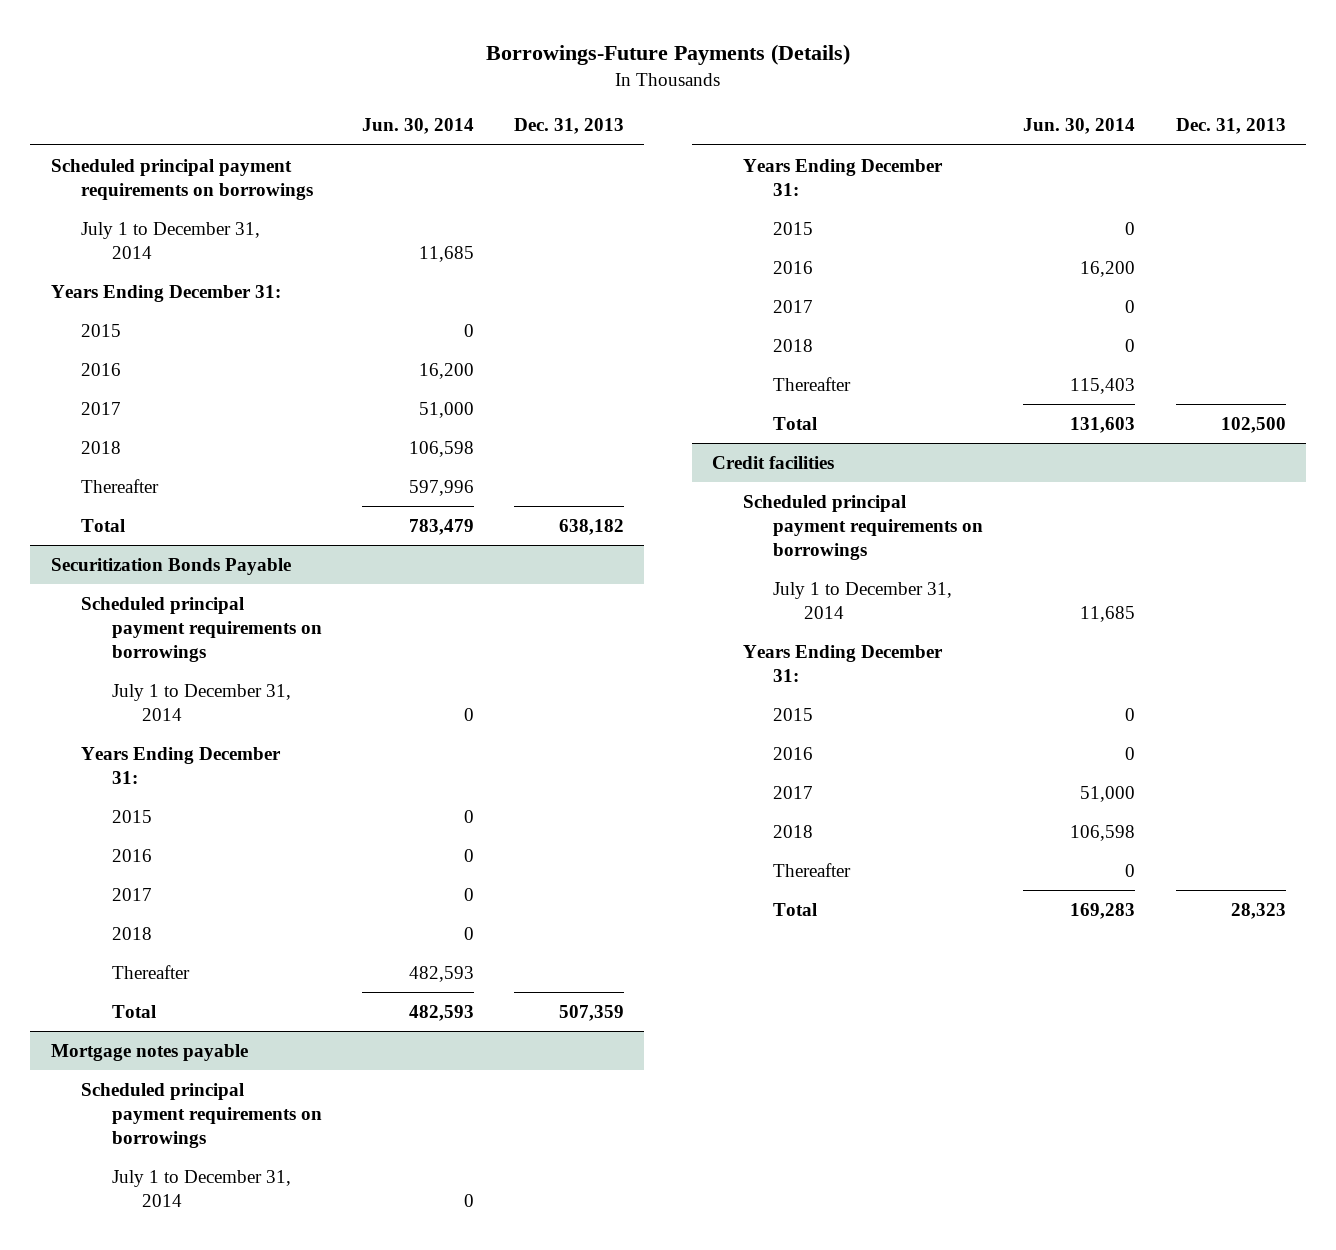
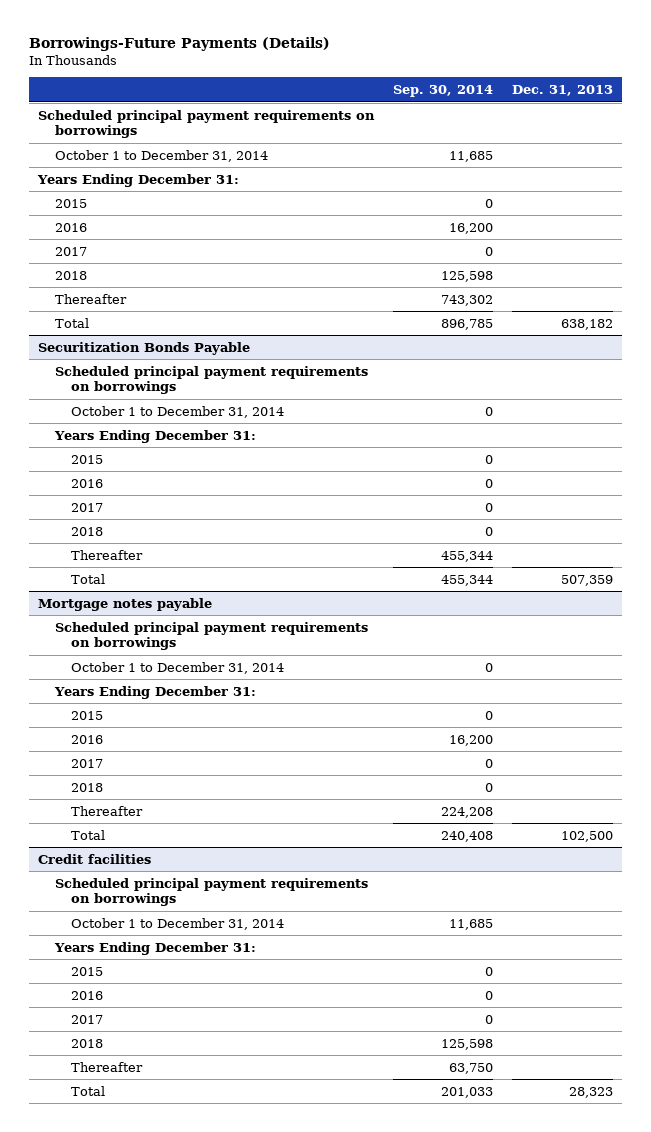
[361,118,474,135] Jun. 30, 2014 -> none
none -> [393,85,494,98] Sep. 30, 2014
[81,221,261,259] July 1 to December 31, 2014 -> [54,149,268,162] October 1 to December 31, 2014
[111,683,291,721] July 1 to December 31, 2014 -> [71,405,285,418] October 1 to December 31, 2014
[111,1169,291,1207] July 1 to December 31, 2014 -> [71,661,285,674] October 1 to December 31, 2014
[773,581,953,619] July 1 to December 31, 2014 -> [71,917,285,930] October 1 to December 31, 2014

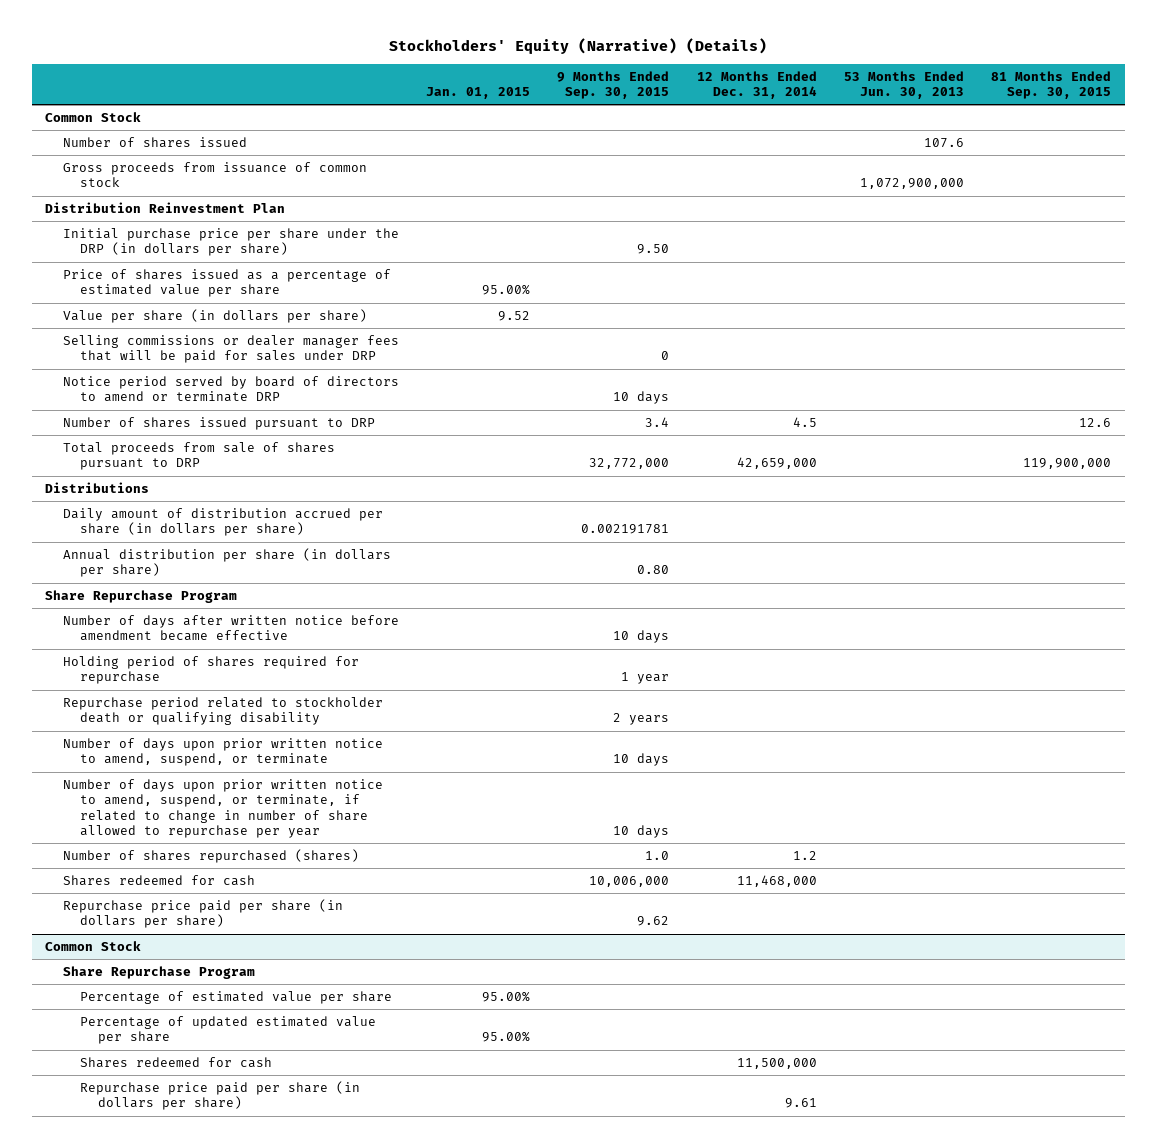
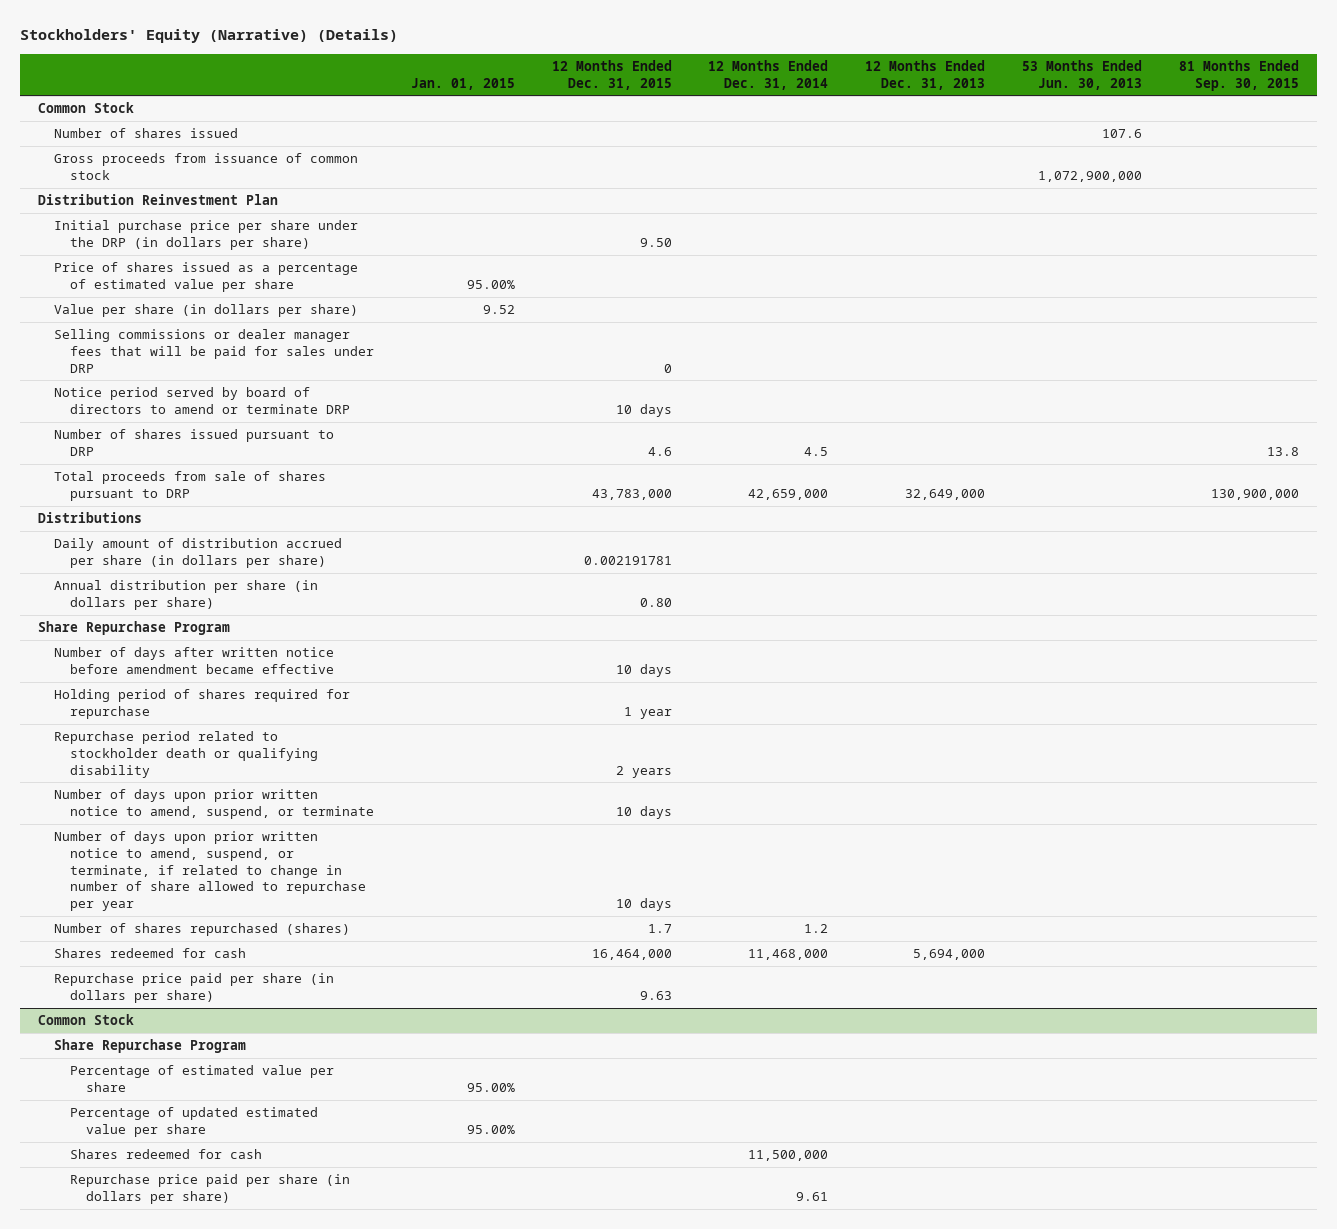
[557,70,670,100] 9 Months Ended Sep. 30, 2015 -> none
none -> [551,60,672,90] 12 Months Ended Dec. 31, 2015
none -> [865,60,986,90] 12 Months Ended Dec. 31, 2013
[1079,418,1112,428] 12.6 -> [1266,446,1299,456] 13.8
[1023,458,1112,470] 119,900,000 -> [1210,488,1299,500] 130,900,000

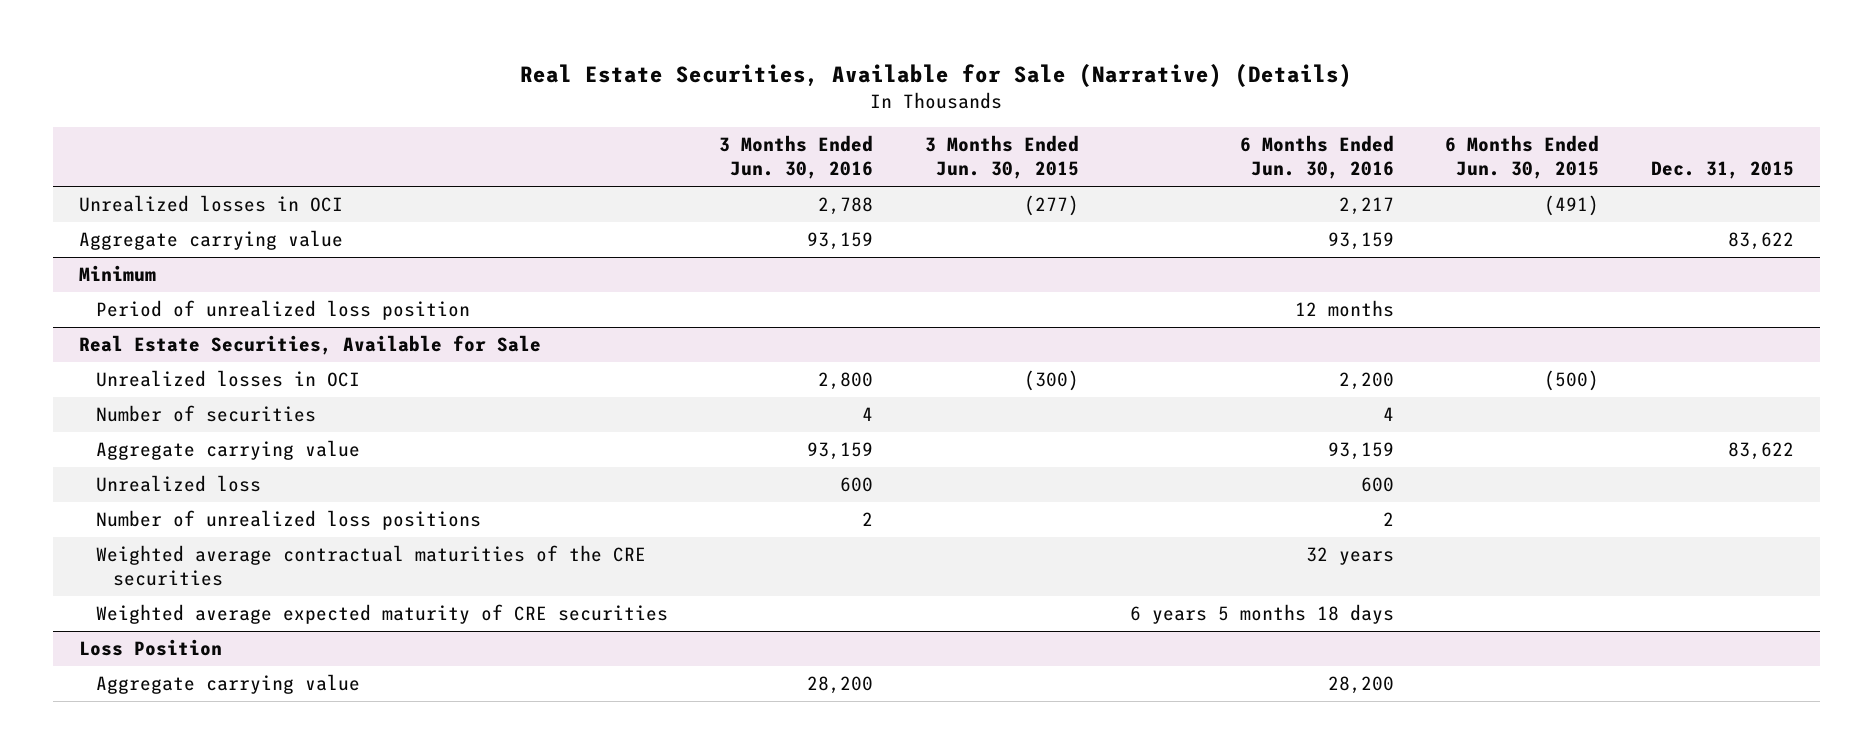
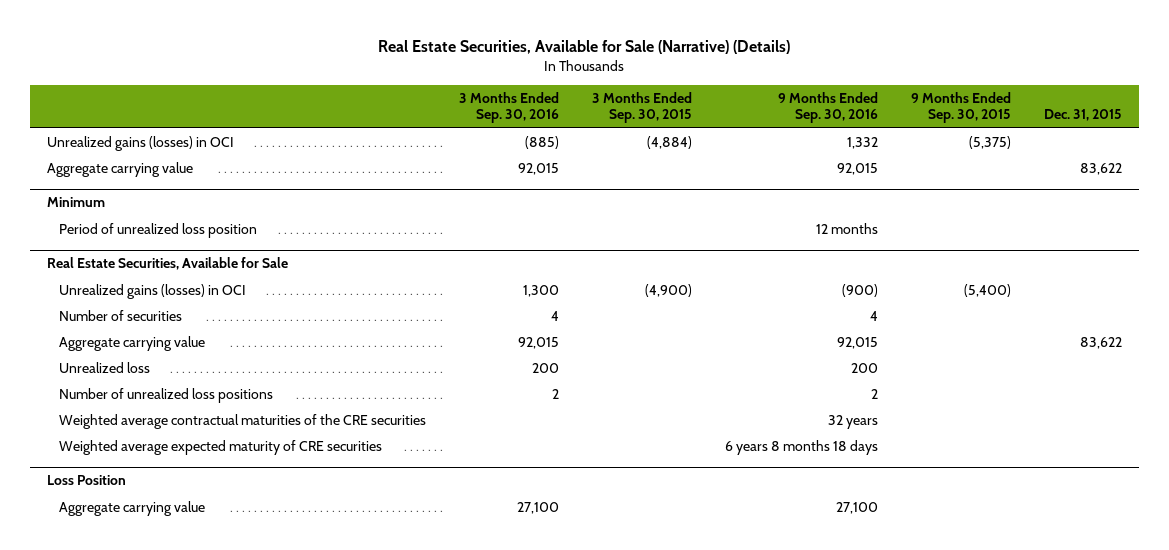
[719,135,874,180] 3 Months Ended Jun. 30, 2016 -> none
[924,135,1079,180] 3 Months Ended Jun. 30, 2015 -> none
[1240,135,1395,180] 6 Months Ended Jun. 30, 2016 -> none
[1445,135,1600,180] 6 Months Ended Jun. 30, 2015 -> none
none -> [459,91,560,124] 3 Months Ended Sep. 30, 2016
none -> [592,91,693,124] 3 Months Ended Sep. 30, 2015
none -> [778,91,879,124] 9 Months Ended Sep. 30, 2016
none -> [911,91,1012,124] 9 Months Ended Sep. 30, 2015
[78,195,343,213] Unrealized losses in OCI -> [46,135,234,151] Unrealized gains (losses) in OCI
[95,370,360,388] Unrealized losses in OCI -> [59,283,247,299] Unrealized gains (losses) in OCI

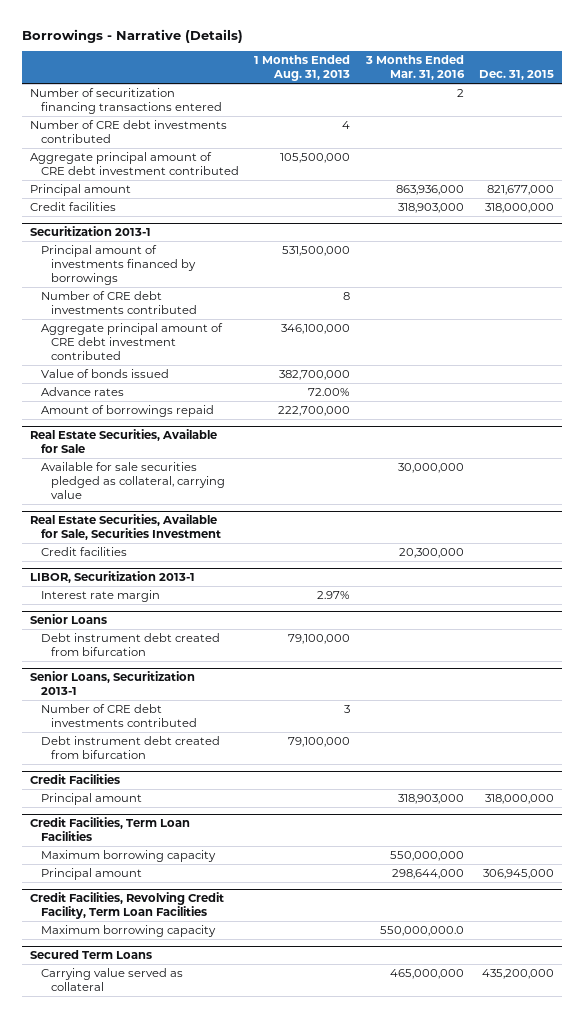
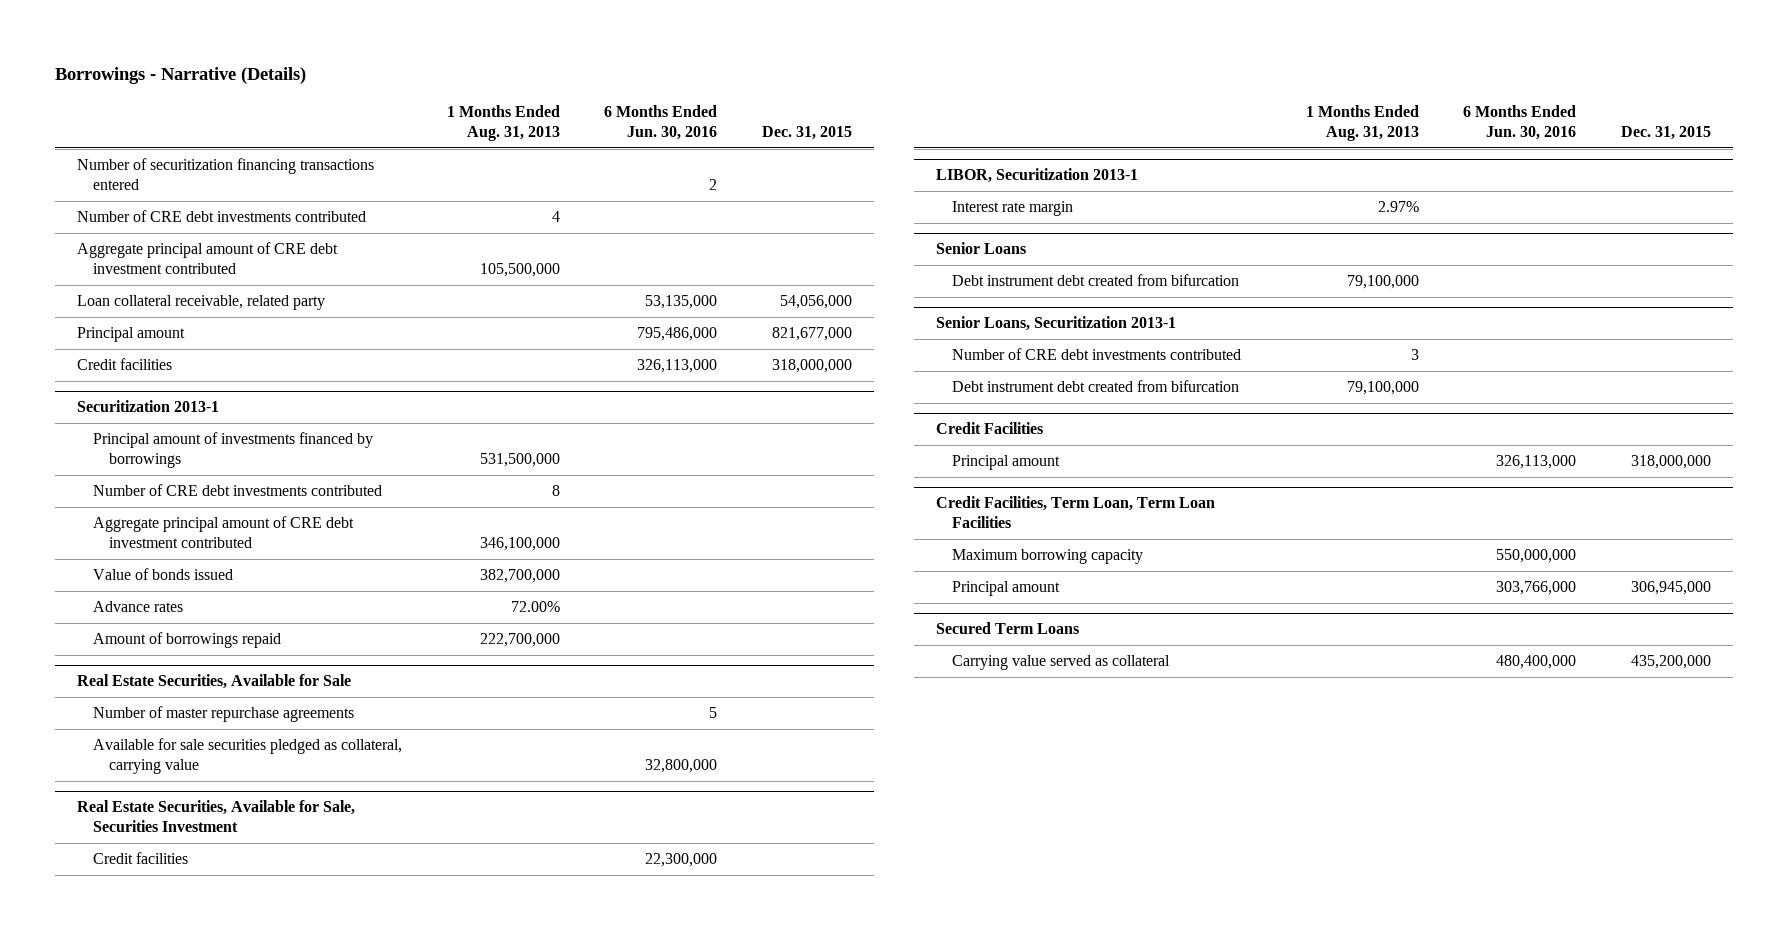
[364,55,465,81] 3 Months Ended Mar. 31, 2016 -> none
none -> [604,104,718,141] 6 Months Ended Jun. 30, 2016
none -> [76,295,325,311] Loan collateral receivable, related party
none -> [92,706,354,723] Number of master repurchase agreements
[29,816,190,841] Credit Facilities, Term Loan Facilities -> [936,496,1216,529] Credit Facilities, Term Loan, Term Loan Facilities
[29,891,224,919] Credit Facilities, Revolving Credit Facility, Term Loan Facilities -> none
[40,924,216,937] Maximum borrowing capacity -> none

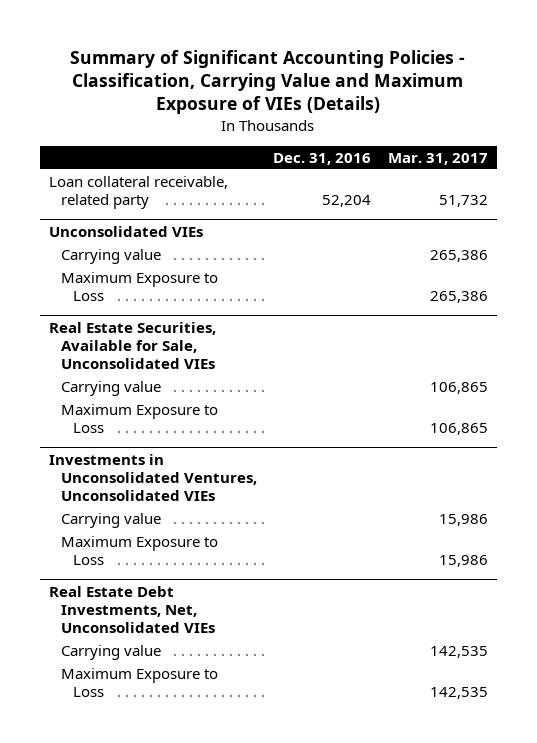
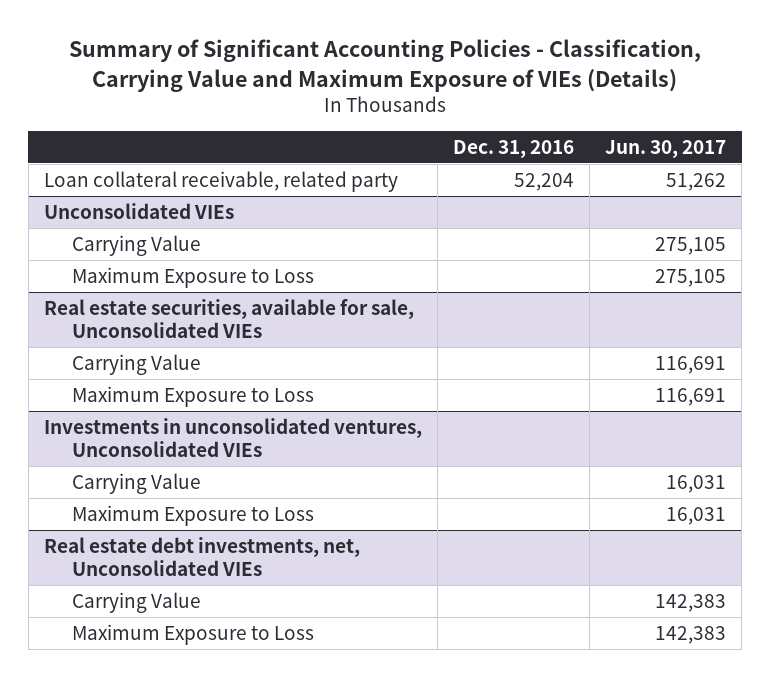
[388,152,489,165] Mar. 31, 2017 -> none
none -> [604,139,726,158] Jun. 30, 2017
[60,249,161,265] Carrying value -> [72,234,202,256] Carrying Value
[48,321,216,369] Real Estate Securities, Available for Sale, Unconsolidated VIEs -> [43,298,414,338] Real estate securities, available for sale, Unconsolidated VIEs
[60,381,161,397] Carrying value -> [72,353,202,375] Carrying Value
[48,453,257,501] Investments in Unconsolidated Ventures, Unconsolidated VIEs -> [43,417,422,457] Investments in unconsolidated ventures, Unconsolidated VIEs
[60,513,161,529] Carrying value -> [72,472,202,494] Carrying Value
[48,585,215,633] Real Estate Debt Investments, Net, Unconsolidated VIEs -> [43,536,360,576] Real estate debt investments, net, Unconsolidated VIEs
[60,645,161,661] Carrying value -> [72,591,202,613] Carrying Value

